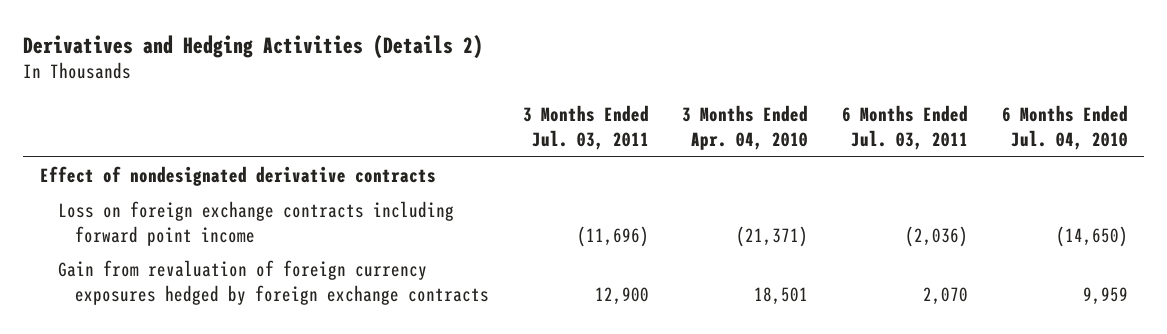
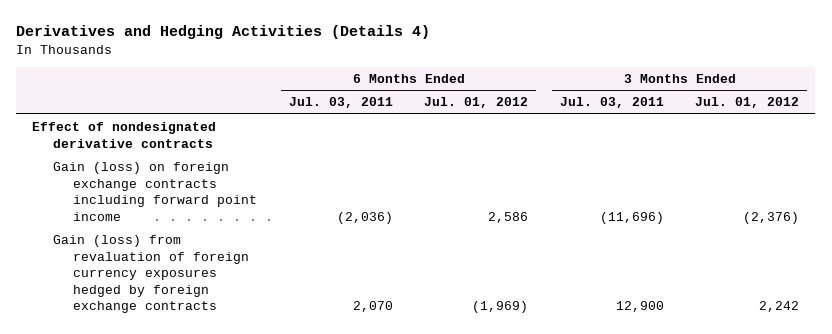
[23,34,484,59] Derivatives and Hedging Activities (Details 2) -> [16,25,431,40] Derivatives and Hedging Activities (Details 4)
[682,105,809,151] 3 Months Ended Apr. 04, 2010 -> none
[1001,105,1128,151] 6 Months Ended Jul. 04, 2010 -> none
none -> [424,97,529,109] Jul. 01, 2012
none -> [695,97,800,109] Jul. 01, 2012
[57,200,454,246] Loss on foreign exchange contracts including forward point income -> [52,162,258,221] Gain (loss) on foreign exchange contracts including forward point income
[57,259,490,305] Gain from revaluation of foreign currency exposures hedged by foreign exchange contracts -> [52,235,250,314] Gain (loss) from revaluation of foreign currency exposures hedged by foreign exchange contracts

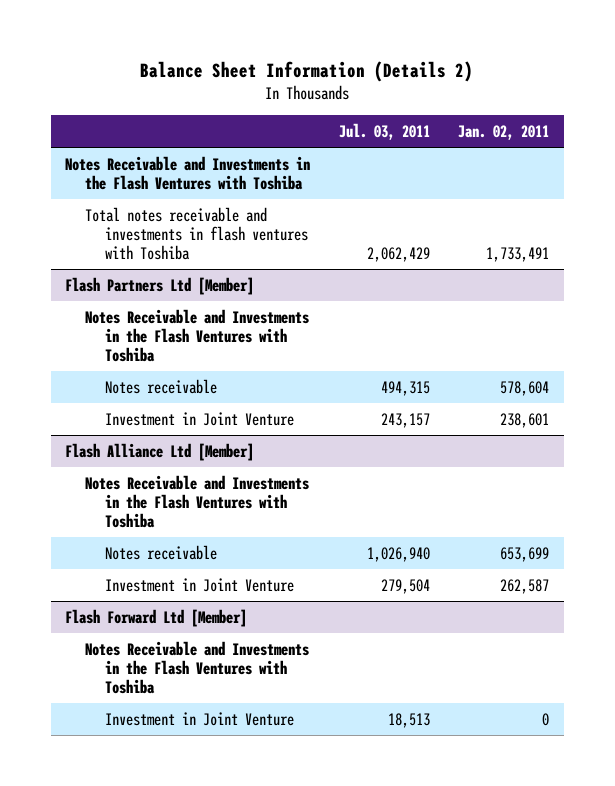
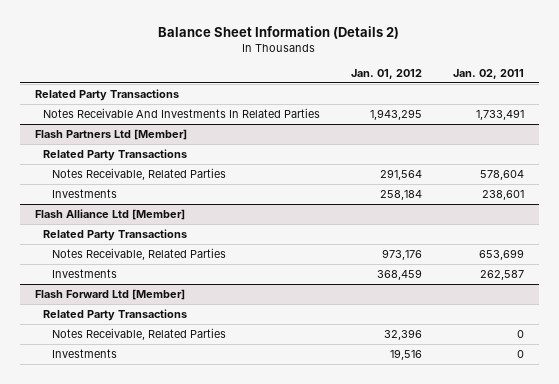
[338,123,430,141] Jul. 03, 2011 -> none
none -> [351,68,423,79] Jan. 01, 2012
[65,155,311,190] Notes Receivable and Investments in the Flash Ventures with Toshiba -> none
none -> [35,88,180,101] Related Party Transactions
[84,206,308,260] Total notes receivable and investments in flash ventures with Toshiba -> [43,107,321,118] Notes Receivable And Investments In Related Parties
[84,308,309,362] Notes Receivable and Investments in the Flash Ventures with Toshiba -> none
none -> [43,148,188,161] Related Party Transactions
[104,378,217,394] Notes receivable -> [51,167,226,180] Notes Receivable, Related Parties
[104,411,294,426] Investment in Joint Venture -> [51,188,117,198] Investments
[84,474,309,528] Notes Receivable and Investments in the Flash Ventures with Toshiba -> none
none -> [43,228,188,241] Related Party Transactions
[104,544,217,560] Notes receivable -> [51,247,226,260] Notes Receivable, Related Parties
[104,577,294,592] Investment in Joint Venture -> [51,268,117,278] Investments
[84,640,309,694] Notes Receivable and Investments in the Flash Ventures with Toshiba -> none
none -> [43,308,188,321] Related Party Transactions
none -> [51,327,226,340] Notes Receivable, Related Parties
[104,711,294,726] Investment in Joint Venture -> [51,348,117,358] Investments

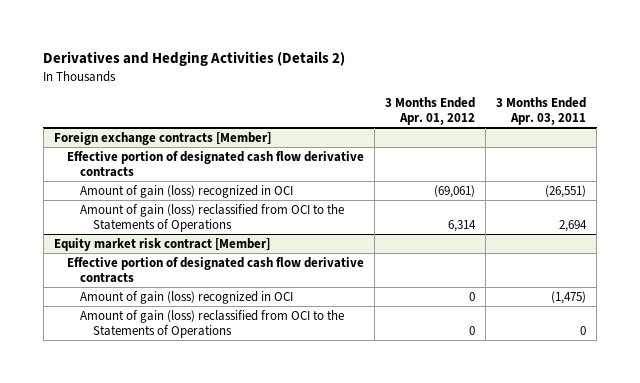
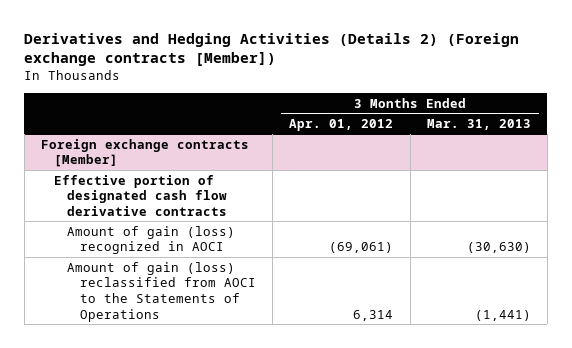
[43,51,346,67] Derivatives and Hedging Activities (Details 2) -> [24,32,520,67] Derivatives and Hedging Activities (Details 2) (Foreign exchange contracts [Member])
[496,97,587,126] 3 Months Ended Apr. 03, 2011 -> none
none -> [426,118,531,130] Mar. 31, 2013
[53,237,270,251] Equity market risk contract [Member] -> none
[66,256,364,283] Effective portion of designated cash flow derivative contracts -> none
[79,290,293,304] Amount of gain (loss) recognized in OCI -> none
[79,309,344,338] Amount of gain (loss) reclassified from OCI to the Statements of Operations -> none
[79,184,293,198] Amount of gain (loss) recognized in OCI -> [66,225,235,255] Amount of gain (loss) recognized in AOCI
[79,203,344,232] Amount of gain (loss) reclassified from OCI to the Statements of Operations -> [66,261,257,322] Amount of gain (loss) reclassified from AOCI to the Statements of Operations

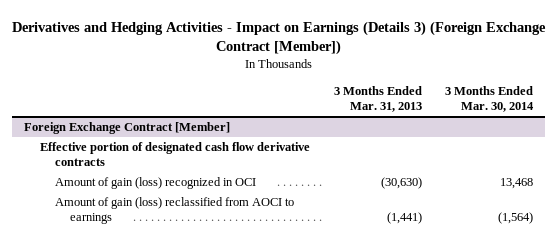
[24,32,520,67] Derivatives and Hedging Activities (Details 2) (Foreign exchange contracts [Member]) -> [11,20,546,56] Derivatives and Hedging Activities - Impact on Earnings (Details 3) (Foreign Exchange Contract [Member])
[289,118,394,131] Apr. 01, 2012 -> none
none -> [445,86,535,113] 3 Months Ended Mar. 30, 2014
[40,138,249,168] Foreign exchange contracts [Member] -> [24,122,231,135] Foreign Exchange Contract [Member]
[66,225,235,255] Amount of gain (loss) recognized in AOCI -> [55,177,257,190] Amount of gain (loss) recognized in OCI
[66,261,257,322] Amount of gain (loss) reclassified from AOCI to the Statements of Operations -> [55,197,295,225] Amount of gain (loss) reclassified from AOCI to earnings

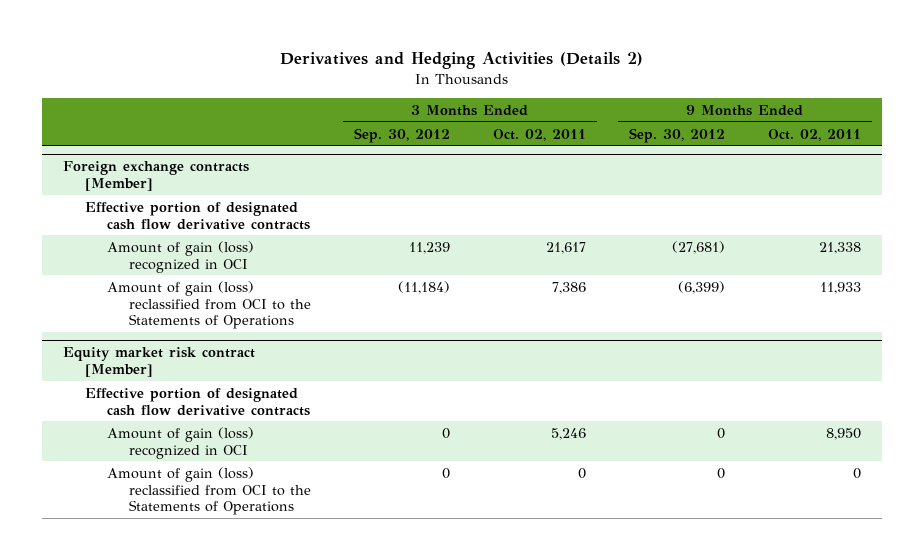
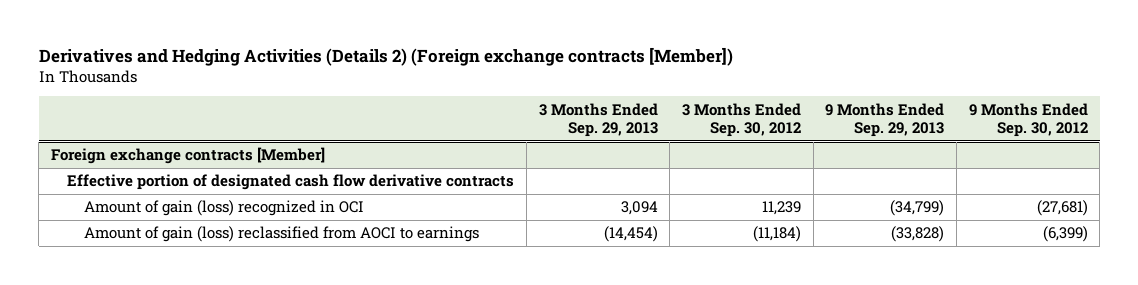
[279,52,643,70] Derivatives and Hedging Activities (Details 2) -> [38,46,733,66] Derivatives and Hedging Activities (Details 2) (Foreign exchange contracts [Member])
[492,128,586,141] Oct. 02, 2011 -> none
[767,128,861,141] Oct. 02, 2011 -> none
none -> [538,102,658,138] 3 Months Ended Sep. 29, 2013
none -> [825,102,945,138] 9 Months Ended Sep. 29, 2013
[63,347,256,377] Equity market risk contract [Member] -> none
[84,387,310,416] Effective portion of designated cash flow derivative contracts -> none
[106,426,254,459] Amount of gain (loss) recognized in OCI -> none
[106,466,311,516] Amount of gain (loss) reclassified from OCI to the Statements of Operations -> none
[106,280,311,330] Amount of gain (loss) reclassified from OCI to the Statements of Operations -> [83,226,479,243] Amount of gain (loss) reclassified from AOCI to earnings

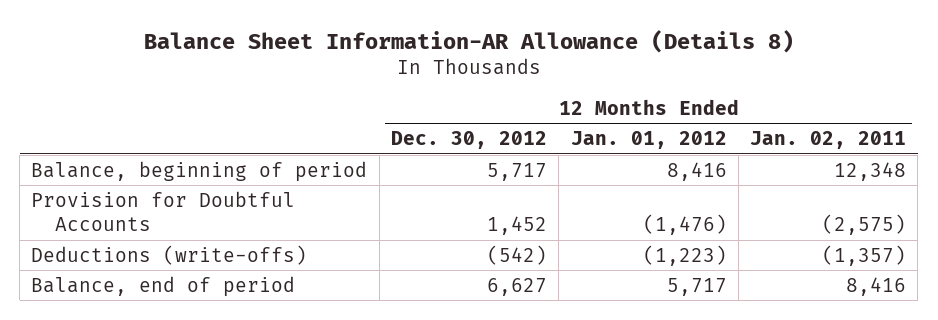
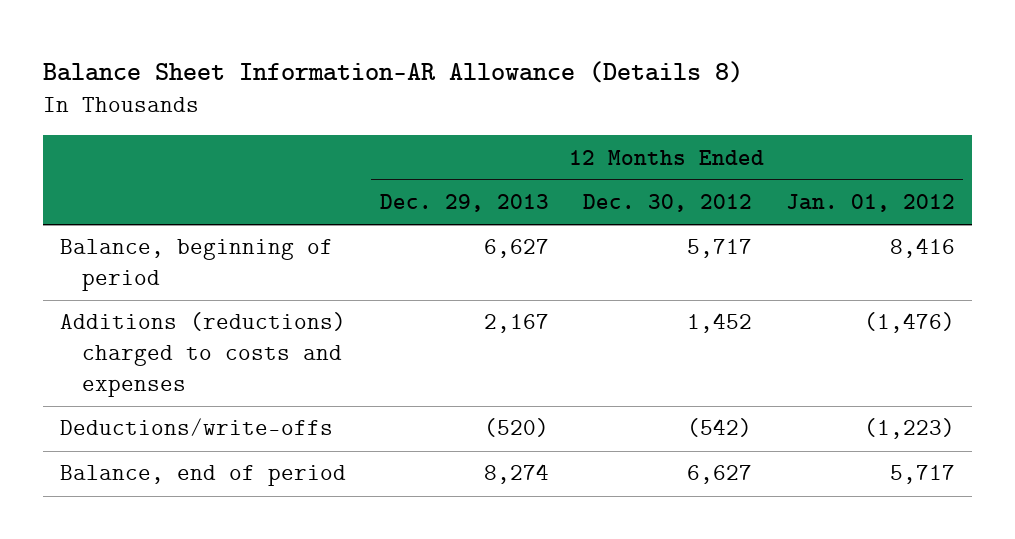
[750,131,907,150] Jan. 02, 2011 -> none
none -> [379,194,549,213] Dec. 29, 2013
[31,190,296,232] Provision for Doubtful Accounts -> [59,312,346,397] Additions (reductions) charged to costs and expenses
[31,244,308,265] Deductions (write-offs) -> [59,418,333,437] Deductions/write-offs

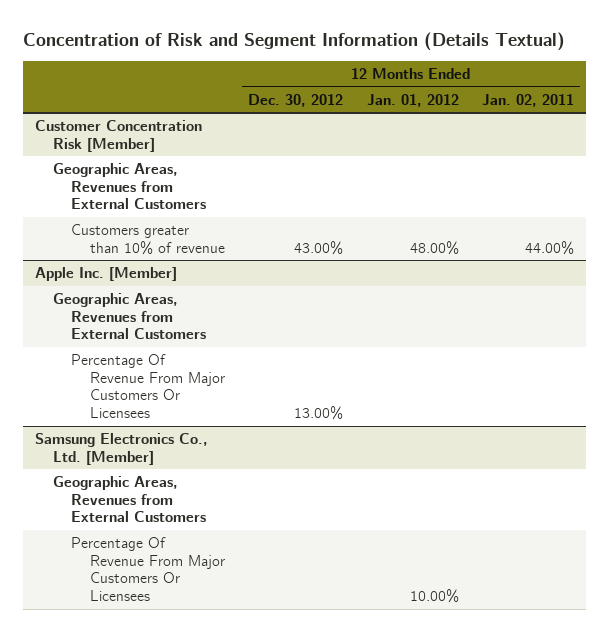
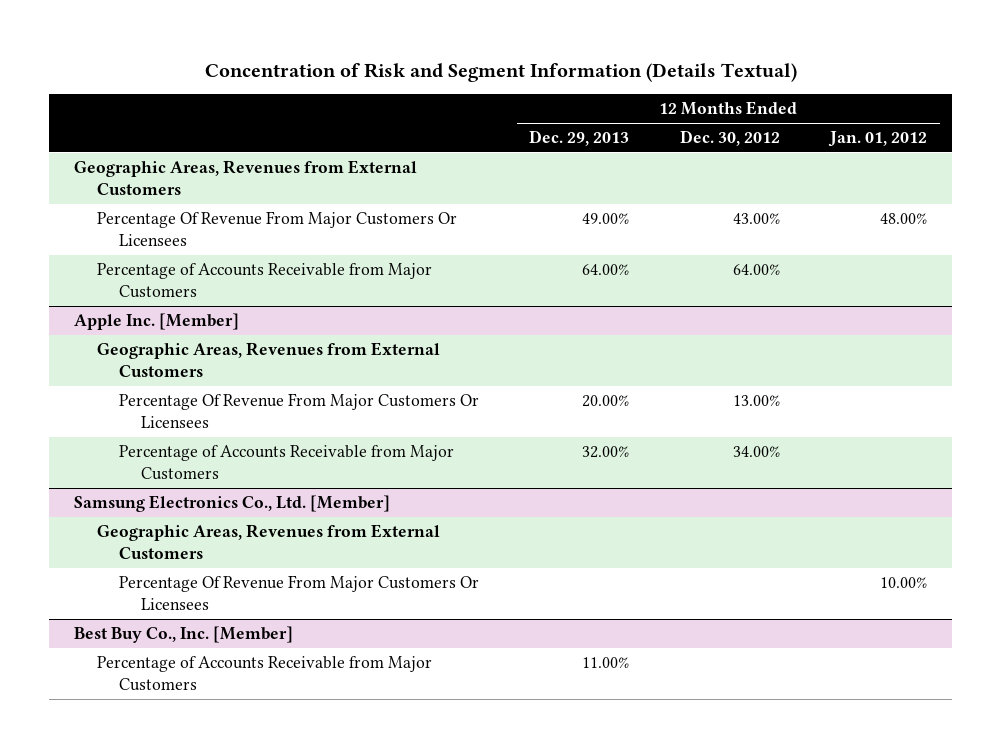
[482,93,575,107] Jan. 02, 2011 -> none
none -> [529,130,630,147] Dec. 29, 2013
[34,119,202,152] Customer Concentration Risk [Member] -> none
[71,223,225,255] Customers greater than 10% of revenue -> [96,211,457,247] Percentage Of Revenue From Major Customers Or Licensees
none -> [96,263,432,299] Percentage of Accounts Receivable from Major Customers
none -> [118,445,454,481] Percentage of Accounts Receivable from Major Customers
none -> [74,626,294,644] Best Buy Co., Inc. [Member]
none -> [96,656,432,692] Percentage of Accounts Receivable from Major Customers

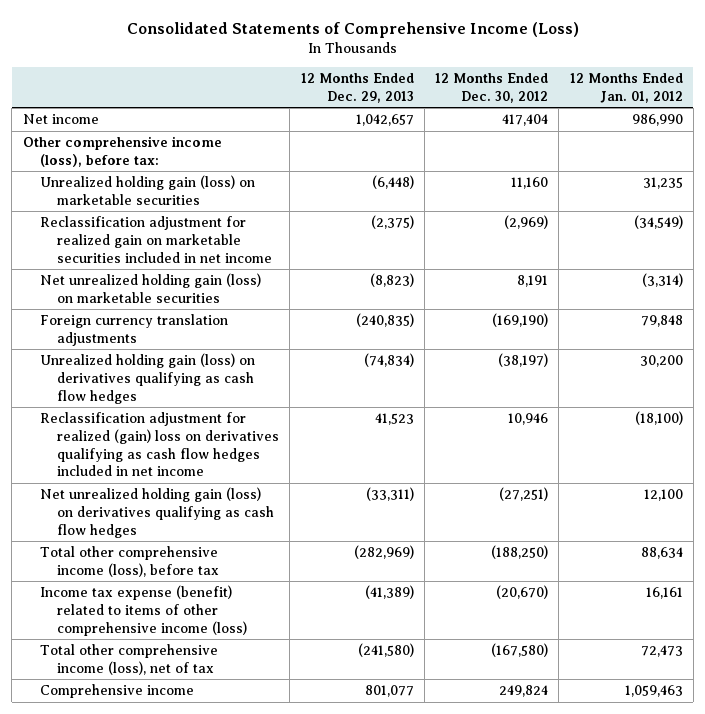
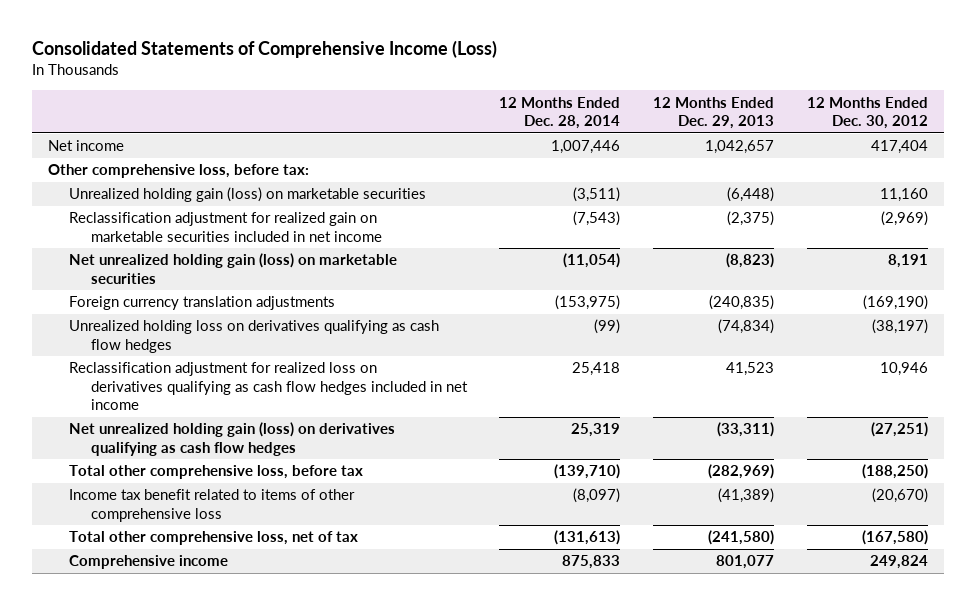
[569,73,683,103] 12 Months Ended Jan. 01, 2012 -> none
none -> [499,96,621,130] 12 Months Ended Dec. 28, 2014
[22,136,222,167] Other comprehensive income (loss), before tax: -> [48,164,310,179] Other comprehensive loss, before tax:
[39,353,255,404] Unrealized holding gain (loss) on derivatives qualifying as cash flow hedges -> [69,320,440,353] Unrealized holding loss on derivatives qualifying as cash flow hedges
[39,412,280,477] Reclassification adjustment for realized (gain) loss on derivatives qualifying as cash flow hedges included in net income -> [69,362,468,411] Reclassification adjustment for realized loss on derivatives qualifying as cash flow hedges included in net income
[39,546,220,577] Total other comprehensive income (loss), before tax -> [69,465,364,480] Total other comprehensive loss, before tax
[39,585,248,636] Income tax expense (benefit) related to items of other comprehensive income (loss) -> [69,489,356,522] Income tax benefit related to items of other comprehensive loss
[39,644,218,675] Total other comprehensive income (loss), net of tax -> [69,531,359,546] Total other comprehensive loss, net of tax

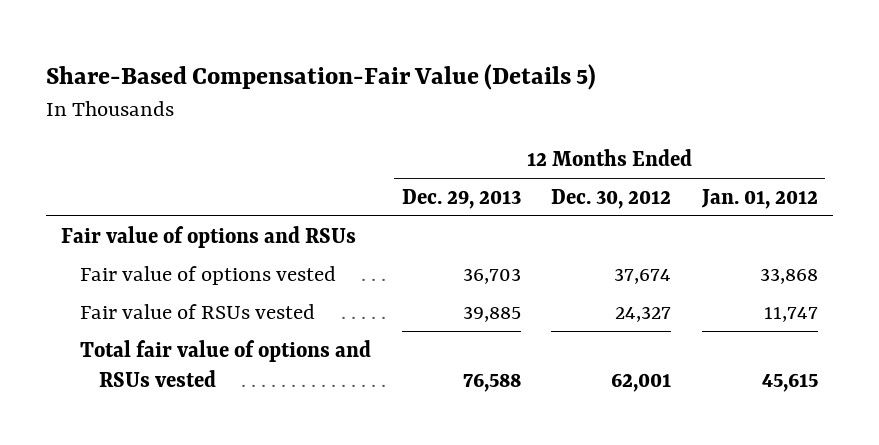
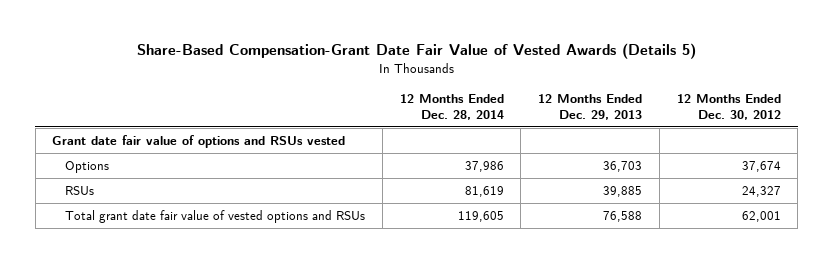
[46,63,597,90] Share-Based Compensation-Fair Value (Details 5) -> [136,43,696,60] Share-Based Compensation-Grant Date Fair Value of Vested Awards (Details 5)
[700,188,818,209] Jan. 01, 2012 -> none
none -> [399,94,504,120] 12 Months Ended Dec. 28, 2014
[61,225,357,248] Fair value of options and RSUs -> [52,135,346,149] Grant date fair value of options and RSUs vested
[80,265,337,285] Fair value of options vested -> [65,161,110,174] Options
[80,303,316,319] Fair value of RSUs vested -> [65,186,95,196] RSUs
[80,339,372,387] Total fair value of options and RSUs vested -> [65,210,366,224] Total grant date fair value of vested options and RSUs

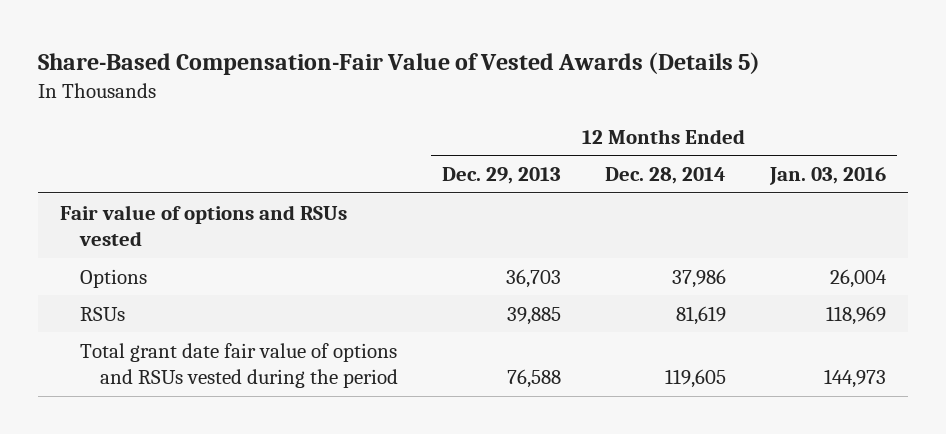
[136,43,696,60] Share-Based Compensation-Grant Date Fair Value of Vested Awards (Details 5) -> [38,52,761,76] Share-Based Compensation-Fair Value of Vested Awards (Details 5)
[676,94,781,120] 12 Months Ended Dec. 30, 2012 -> none
none -> [768,167,886,186] Jan. 03, 2016
[52,135,346,149] Grant date fair value of options and RSUs vested -> [60,204,348,247] Fair value of options and RSUs vested
[65,210,366,224] Total grant date fair value of vested options and RSUs -> [80,342,398,389] Total grant date fair value of options and RSUs vested during the period

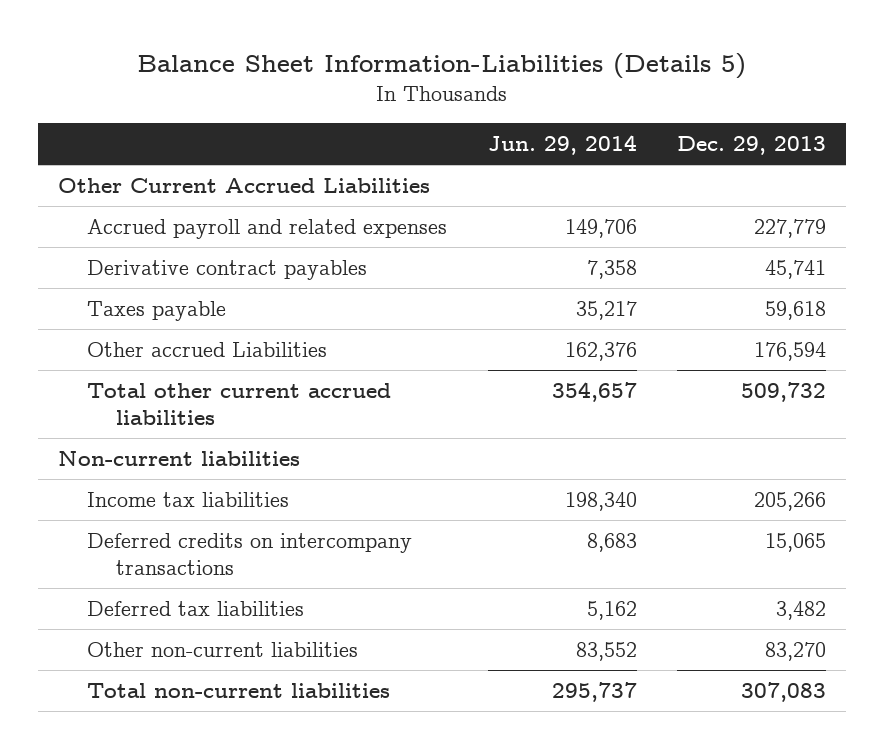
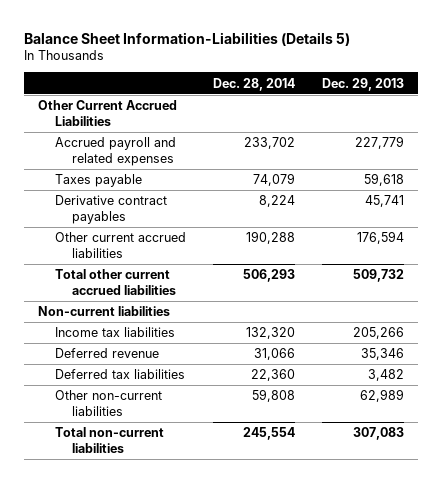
[487,134,637,155] Jun. 29, 2014 -> none
none -> [212,77,295,91] Dec. 28, 2014
[87,260,368,281] Derivative contract payables -> [54,195,167,224] Derivative contract payables
[87,342,328,358] Other accrued Liabilities -> [54,232,186,258] Other current accrued liabilities
[87,533,413,575] Deferred credits on intercompany transactions -> none
none -> [54,348,159,359] Deferred revenue
[765,642,827,662] 83,270 -> [360,389,405,403] 62,989

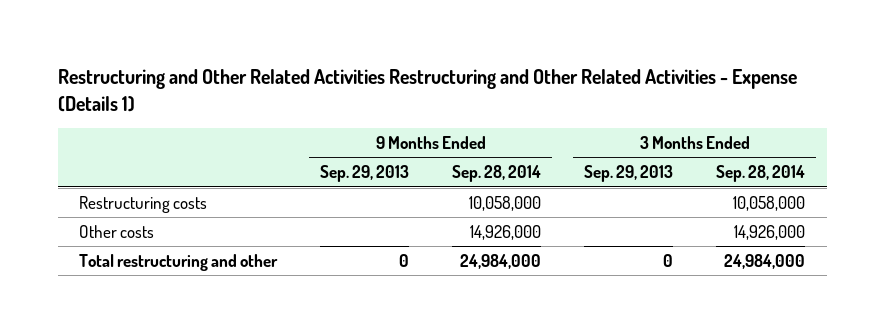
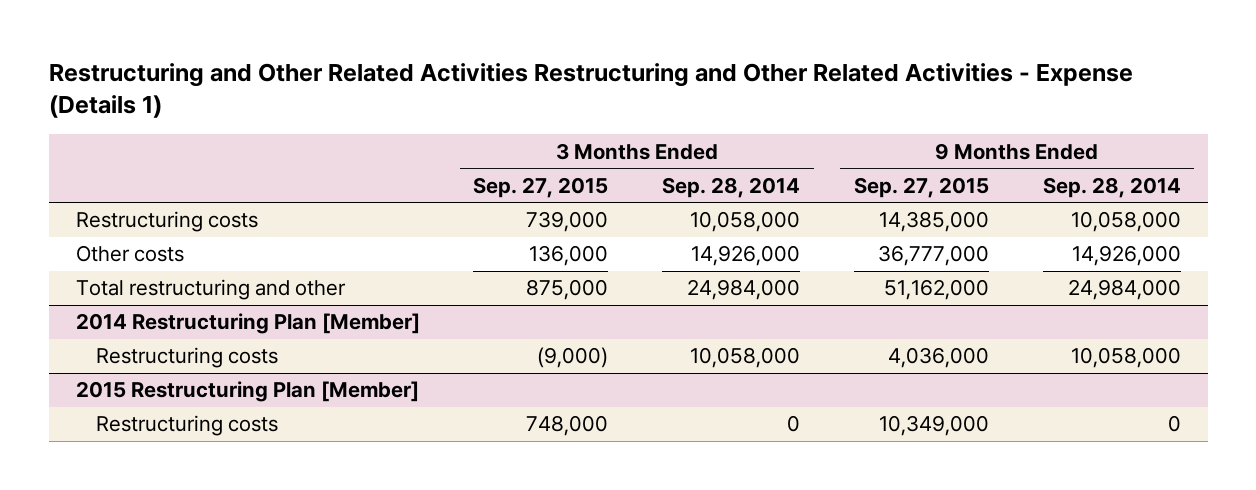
[320,165,410,183] Sep. 29, 2013 -> none
[584,165,674,183] Sep. 29, 2013 -> none
none -> [473,176,609,198] Sep. 27, 2015
none -> [853,176,989,198] Sep. 27, 2015
none -> [75,313,420,335] 2014 Restructuring Plan [Member]
none -> [95,347,278,369] Restructuring costs
none -> [75,381,419,403] 2015 Restructuring Plan [Member]
none -> [95,415,278,437] Restructuring costs

